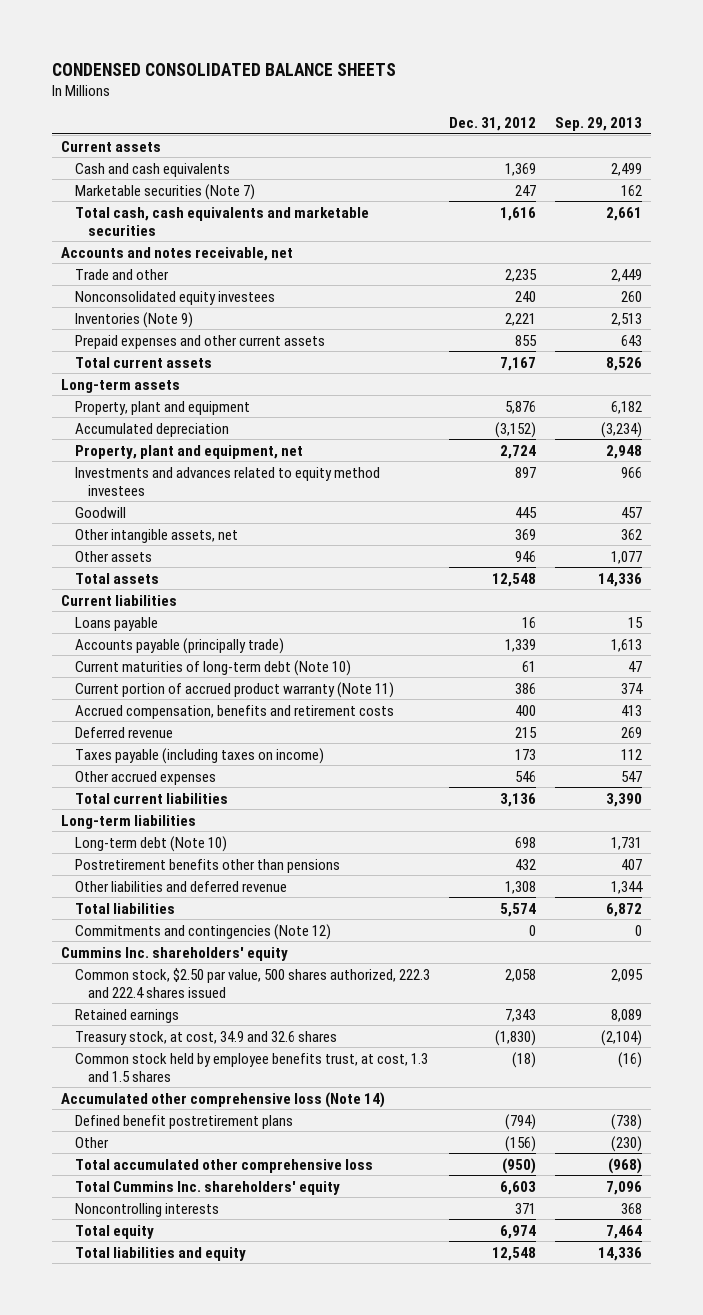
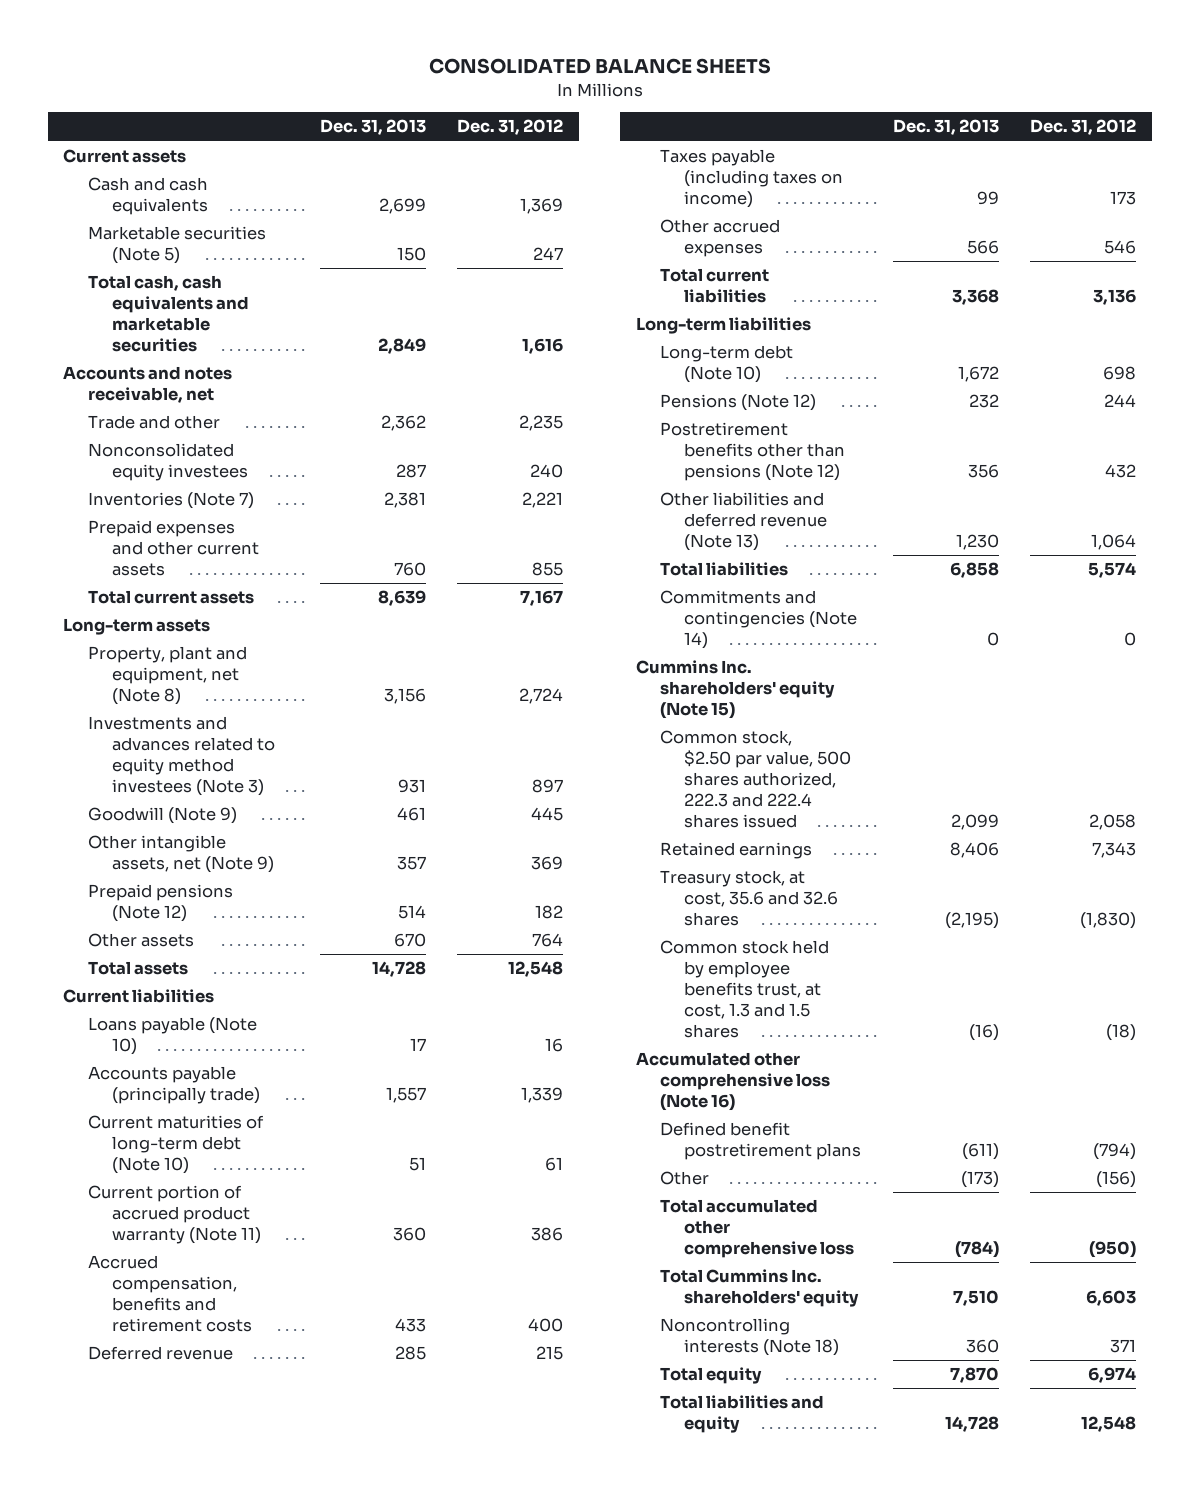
[52,62,397,76] CONDENSED CONSOLIDATED BALANCE SHEETS -> [428,58,771,75] CONSOLIDATED BALANCE SHEETS
[554,116,642,131] Sep. 29, 2013 -> none
none -> [320,119,427,136] Dec. 31, 2013
[74,183,255,200] Marketable securities (Note 7) -> [87,226,266,265] Marketable securities (Note 5)
[74,311,193,328] Inventories (Note 9) -> [87,492,254,510] Inventories (Note 7)
[74,400,250,415] Property, plant and equipment -> none
[74,422,229,437] Accumulated depreciation -> none
[74,444,303,459] Property, plant and equipment, net -> [87,646,247,706] Property, plant and equipment, net (Note 8)
[74,466,380,496] Investments and advances related to equity method investees -> [87,716,275,797] Investments and advances related to equity method investees (Note 3)
[74,506,126,518] Goodwill -> [87,807,237,825] Goodwill (Note 9)
[74,528,238,543] Other intangible assets, net -> [87,835,274,874] Other intangible assets, net (Note 9)
none -> [87,884,233,923] Prepaid pensions (Note 12)
[514,550,536,562] 946 -> [532,933,564,948] 764
[74,616,158,631] Loans payable -> [87,1017,257,1056] Loans payable (Note 10)
none -> [660,394,817,412] Pensions (Note 12)
[74,858,340,873] Postretirement benefits other than pensions -> [660,422,846,482] Postretirement benefits other than pensions (Note 12)
[74,880,287,892] Other liabilities and deferred revenue -> [660,492,828,552] Other liabilities and deferred revenue (Note 13)
[504,880,536,894] 1,308 -> [1090,534,1136,551] 1,064
[74,923,331,940] Commitments and contingencies (Note 12) -> [660,590,858,650] Commitments and contingencies (Note 14)
[61,946,289,961] Cummins Inc. shareholders' equity -> [635,660,836,720] Cummins Inc. shareholders' equity (Note 15)
[74,1030,337,1045] Treasury stock, at cost, 34.9 and 32.6 shares -> [660,870,839,927] Treasury stock, at cost, 35.6 and 32.6 shares
[61,1091,386,1108] Accumulated other comprehensive loss (Note 14) -> [635,1052,831,1112] Accumulated other comprehensive loss (Note 16)
[74,1202,219,1217] Noncontrolling interests -> [660,1318,840,1357] Noncontrolling interests (Note 18)

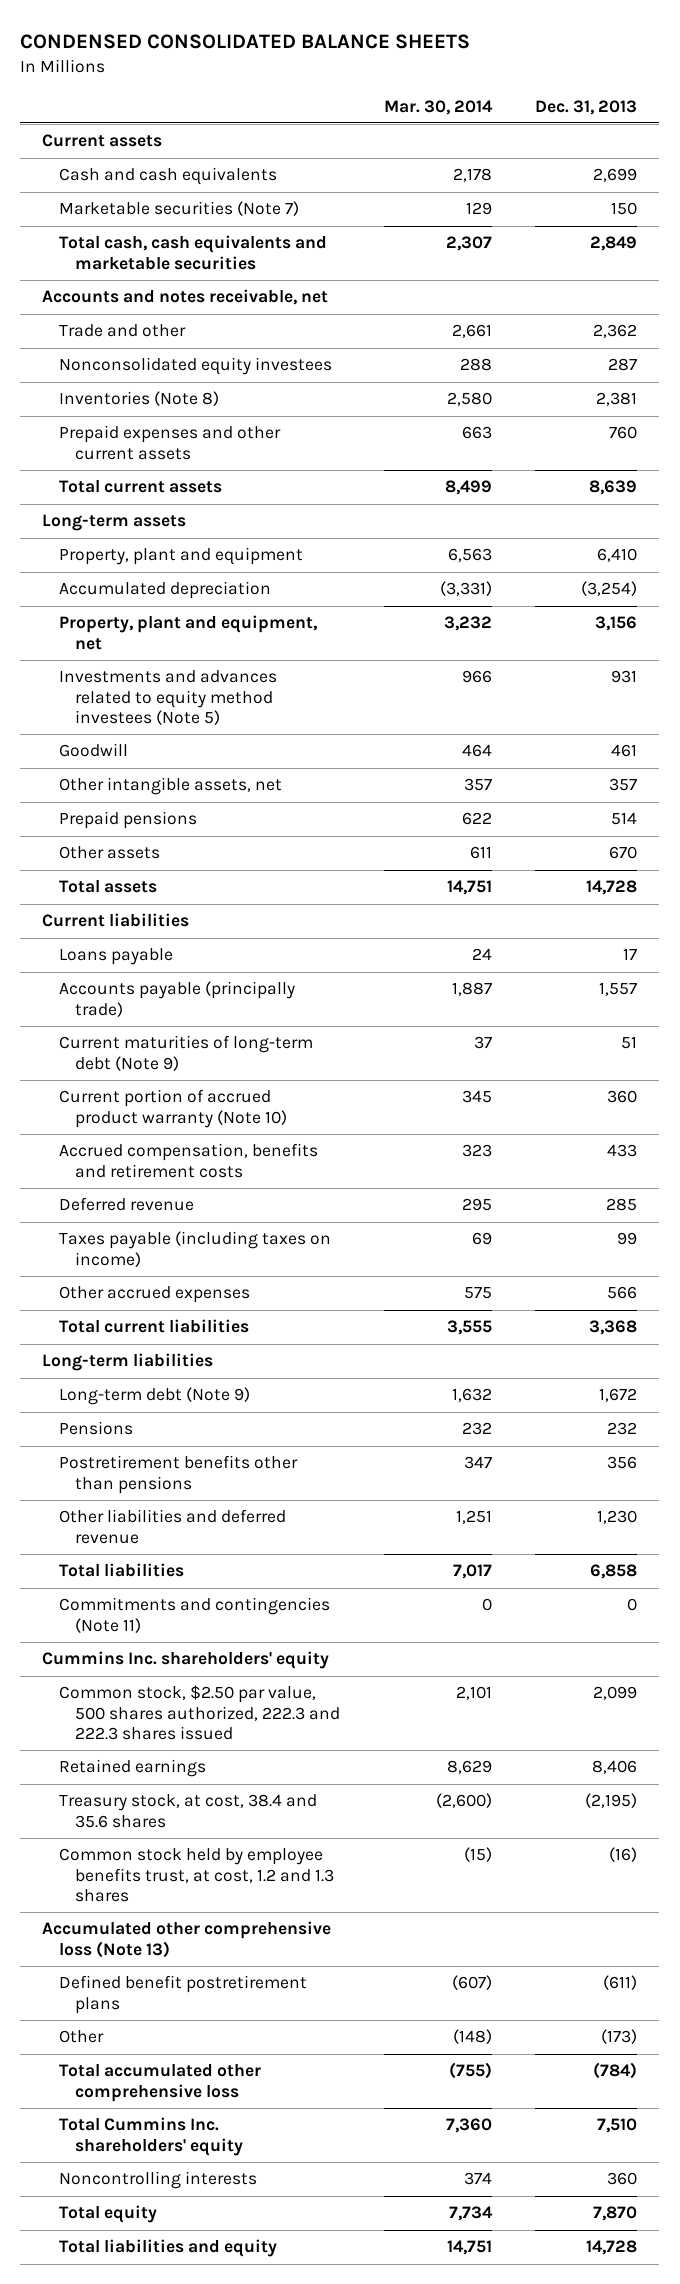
[428,58,771,75] CONSOLIDATED BALANCE SHEETS -> [20,33,471,49] CONDENSED CONSOLIDATED BALANCE SHEETS
[457,119,564,136] Dec. 31, 2012 -> none
none -> [383,99,493,115] Mar. 30, 2014
[87,226,266,265] Marketable securities (Note 5) -> [58,201,299,217] Marketable securities (Note 7)
[87,492,254,510] Inventories (Note 7) -> [58,391,219,407] Inventories (Note 8)
none -> [58,547,303,566] Property, plant and equipment
none -> [58,581,271,600] Accumulated depreciation
[87,646,247,706] Property, plant and equipment, net (Note 8) -> [58,615,317,650] Property, plant and equipment, net
[87,716,275,797] Investments and advances related to equity method investees (Note 3) -> [58,670,277,726] Investments and advances related to equity method investees (Note 5)
[87,807,237,825] Goodwill (Note 9) -> [58,743,128,758] Goodwill
[87,835,274,874] Other intangible assets, net (Note 9) -> [58,777,282,796] Other intangible assets, net
[87,884,233,923] Prepaid pensions (Note 12) -> [58,811,197,830] Prepaid pensions
[87,1017,257,1056] Loans payable (Note 10) -> [58,948,173,966] Loans payable
[87,1115,264,1175] Current maturities of long-term debt (Note 10) -> [58,1035,313,1071] Current maturities of long-term debt (Note 9)
[87,1185,261,1245] Current portion of accrued product warranty (Note 11) -> [58,1089,287,1128] Current portion of accrued product warranty (Note 10)
[660,345,794,384] Long-term debt (Note 10) -> [58,1387,250,1406] Long-term debt (Note 9)
[660,394,817,412] Pensions (Note 12) -> [58,1421,133,1436] Pensions
[660,422,846,482] Postretirement benefits other than pensions (Note 12) -> [58,1455,298,1494] Postretirement benefits other than pensions
[660,492,828,552] Other liabilities and deferred revenue (Note 13) -> [58,1509,286,1544] Other liabilities and deferred revenue
[660,590,858,650] Commitments and contingencies (Note 14) -> [58,1597,330,1633] Commitments and contingencies (Note 11)
[635,660,836,720] Cummins Inc. shareholders' equity (Note 15) -> [42,1651,330,1670] Cummins Inc. shareholders' equity
[660,730,852,829] Common stock, $2.50 par value, 500 shares authorized, 222.3 and 222.4 shares issued -> [58,1685,340,1741] Common stock, $2.50 par value, 500 shares authorized, 222.3 and 222.3 shares issued
[660,870,839,927] Treasury stock, at cost, 35.6 and 32.6 shares -> [58,1794,317,1828] Treasury stock, at cost, 38.4 and 35.6 shares
[660,940,830,1039] Common stock held by employee benefits trust, at cost, 1.3 and 1.5 shares -> [58,1848,334,1903] Common stock held by employee benefits trust, at cost, 1.2 and 1.3 shares
[635,1052,831,1112] Accumulated other comprehensive loss (Note 16) -> [42,1921,332,1958] Accumulated other comprehensive loss (Note 13)
[660,1318,840,1357] Noncontrolling interests (Note 18) -> [58,2171,257,2190] Noncontrolling interests

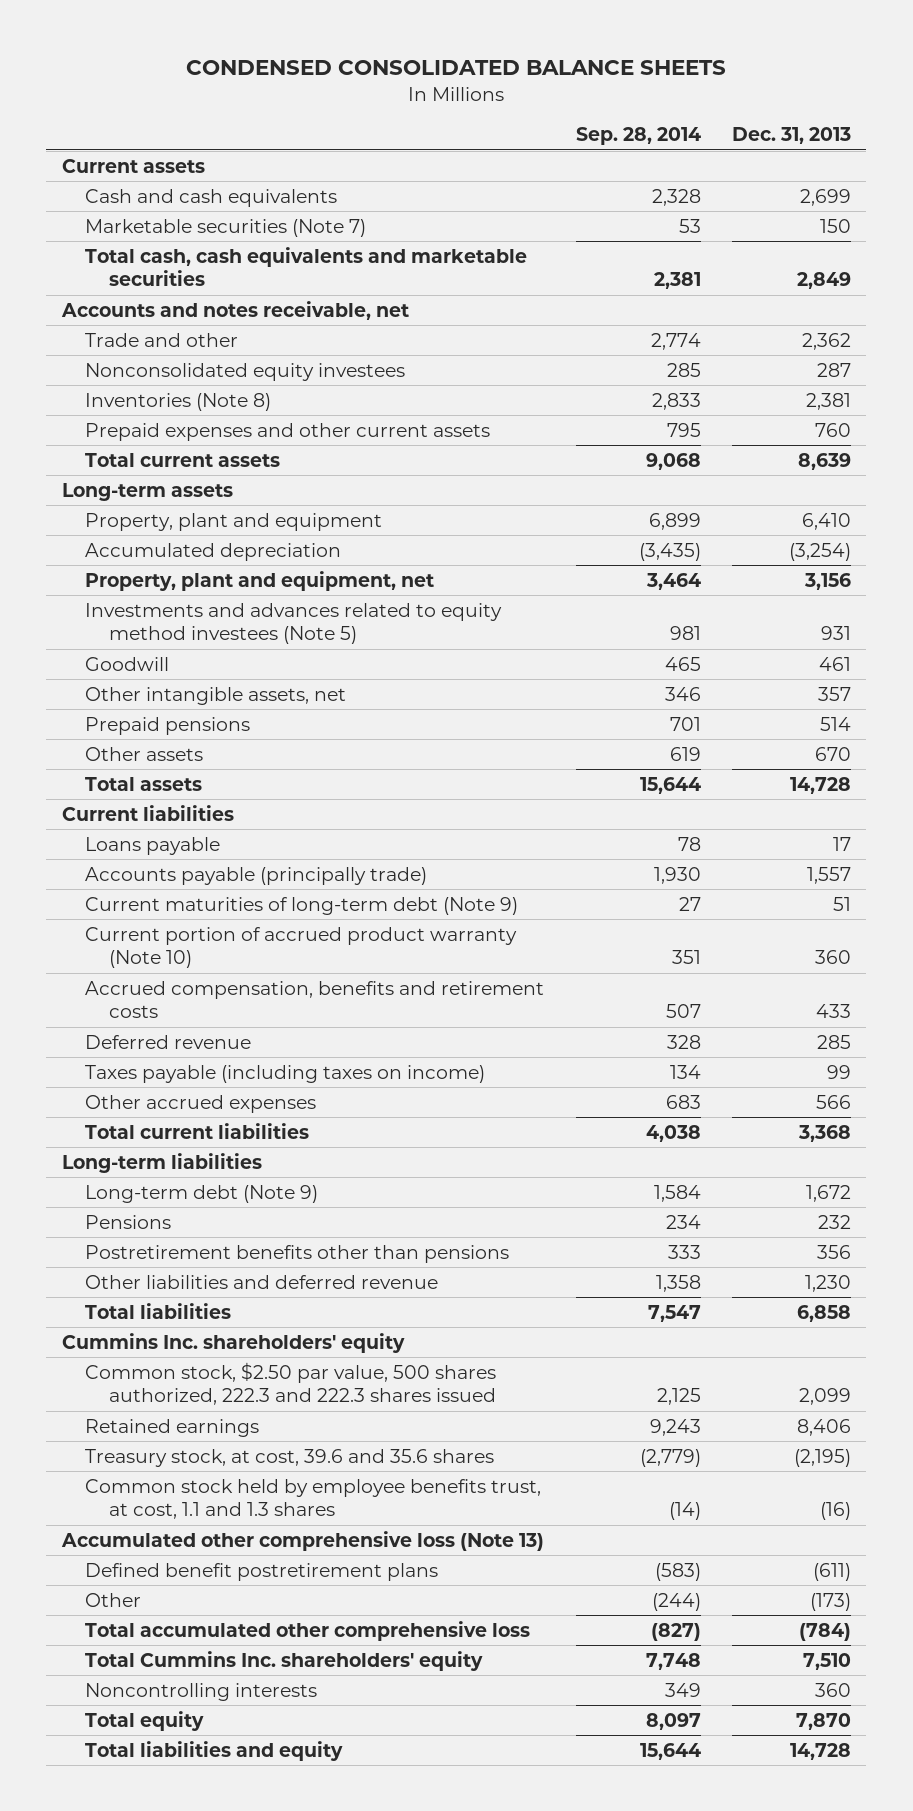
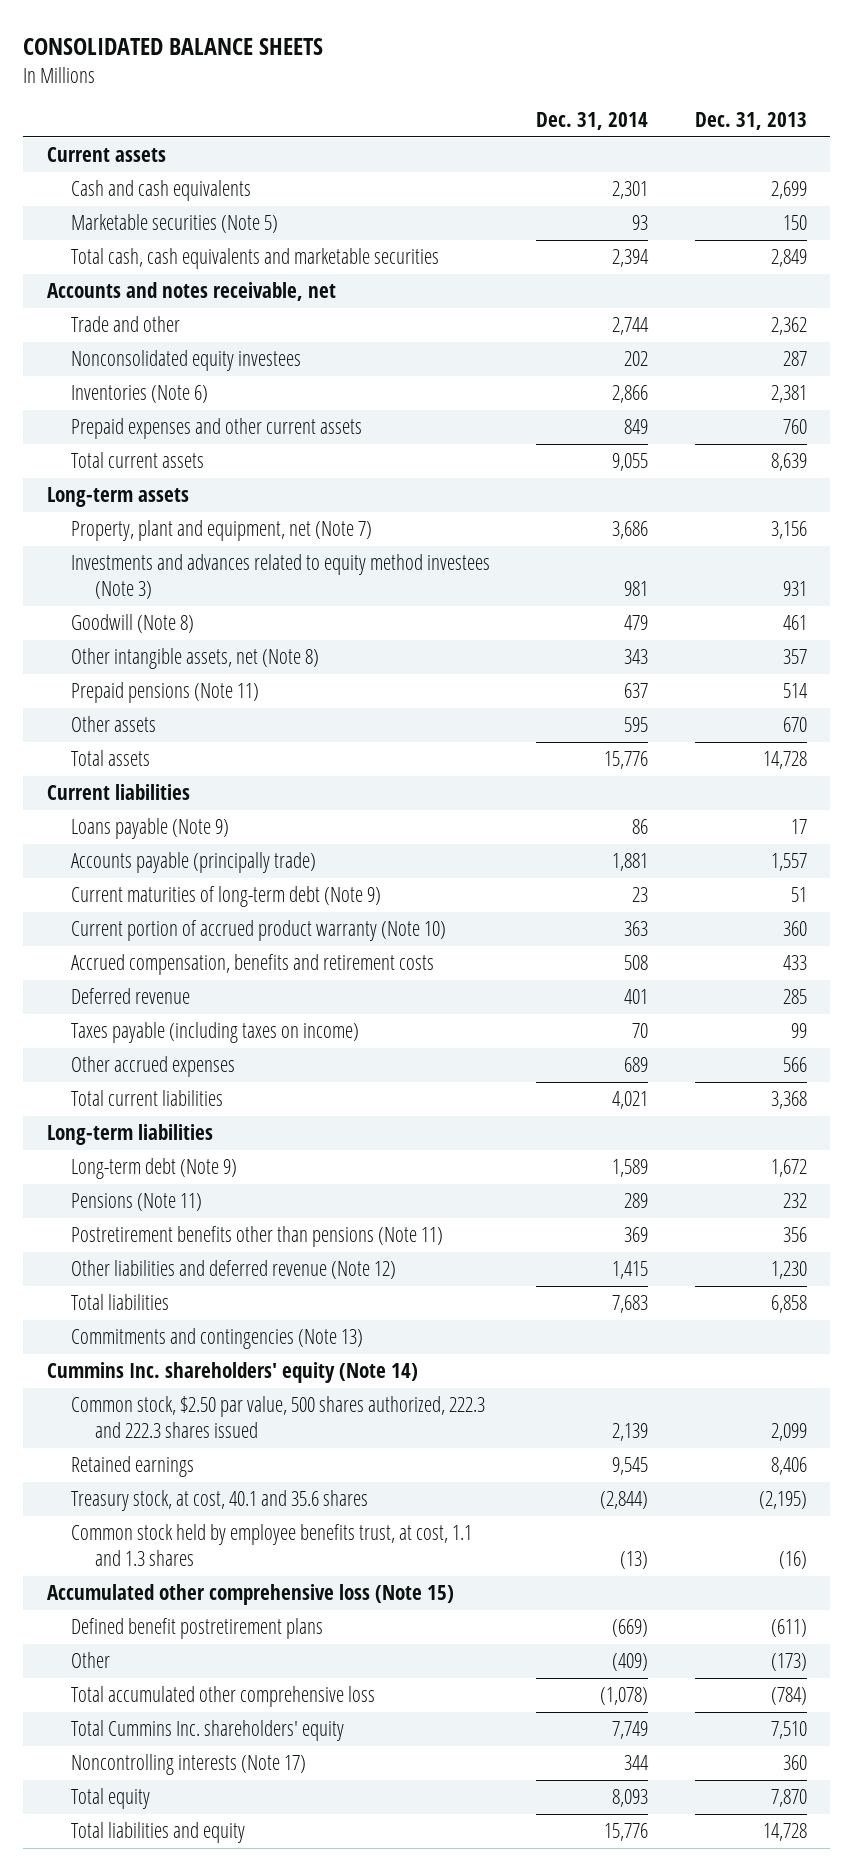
[186,60,727,76] CONDENSED CONSOLIDATED BALANCE SHEETS -> [23,38,324,56] CONSOLIDATED BALANCE SHEETS
[575,127,701,146] Sep. 28, 2014 -> none
none -> [536,112,649,131] Dec. 31, 2014
[85,218,367,237] Marketable securities (Note 7) -> [70,214,278,234] Marketable securities (Note 5)
[85,392,272,411] Inventories (Note 8) -> [70,385,208,404] Inventories (Note 6)
[85,512,383,531] Property, plant and equipment -> none
[85,542,342,561] Accumulated depreciation -> none
[85,570,435,591] Property, plant and equipment, net -> [70,520,372,542] Property, plant and equipment, net (Note 7)
[85,602,503,645] Investments and advances related to equity method investees (Note 5) -> [70,554,490,600] Investments and advances related to equity method investees (Note 3)
[85,656,170,671] Goodwill -> [70,614,194,634] Goodwill (Note 8)
[85,686,347,705] Other intangible assets, net -> [70,648,319,670] Other intangible assets, net (Note 8)
[85,716,251,735] Prepaid pensions -> [70,682,259,704] Prepaid pensions (Note 11)
[85,836,221,855] Loans payable -> [70,818,229,840] Loans payable (Note 9)
[85,1214,172,1229] Pensions -> [70,1193,202,1212] Pensions (Note 11)
[85,1244,510,1263] Postretirement benefits other than pensions -> [70,1226,443,1248] Postretirement benefits other than pensions (Note 11)
[85,1274,439,1289] Other liabilities and deferred revenue -> [70,1260,396,1280] Other liabilities and deferred revenue (Note 12)
none -> [70,1328,363,1350] Commitments and contingencies (Note 13)
[61,1332,405,1353] Cummins Inc. shareholders' equity -> [46,1362,418,1384] Cummins Inc. shareholders' equity (Note 14)
[85,1448,495,1467] Treasury stock, at cost, 39.6 and 35.6 shares -> [70,1490,368,1512] Treasury stock, at cost, 40.1 and 35.6 shares
[60,1530,544,1551] Accumulated other comprehensive loss (Note 13) -> [46,1584,454,1606] Accumulated other comprehensive loss (Note 15)
[85,1682,318,1701] Noncontrolling interests -> [70,1754,306,1776] Noncontrolling interests (Note 17)

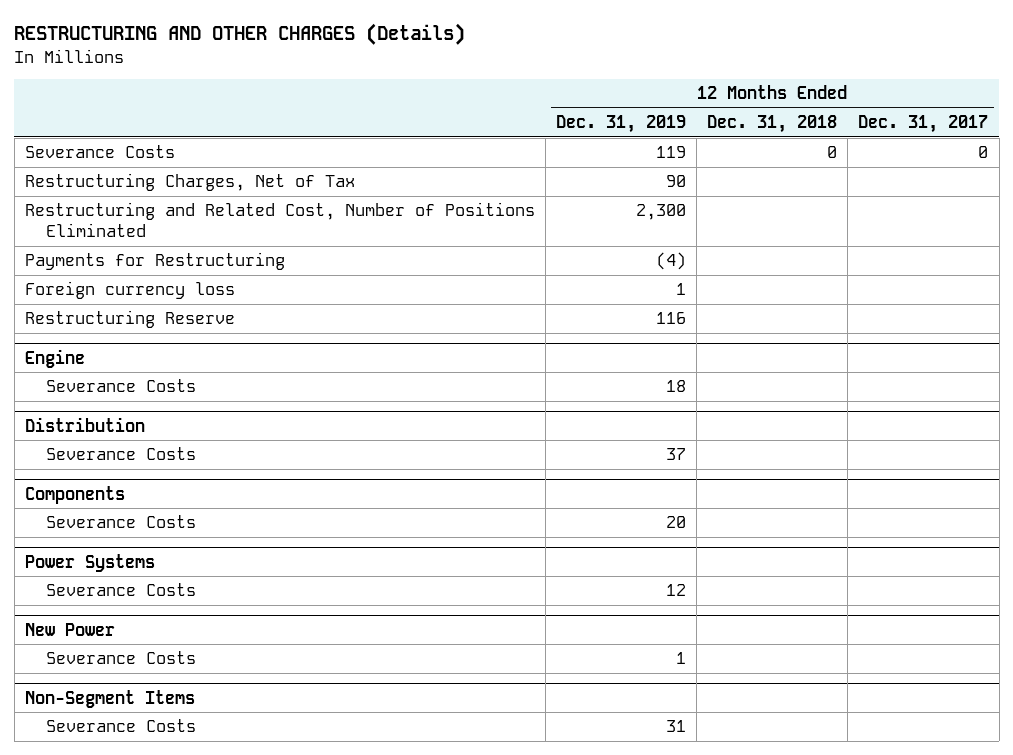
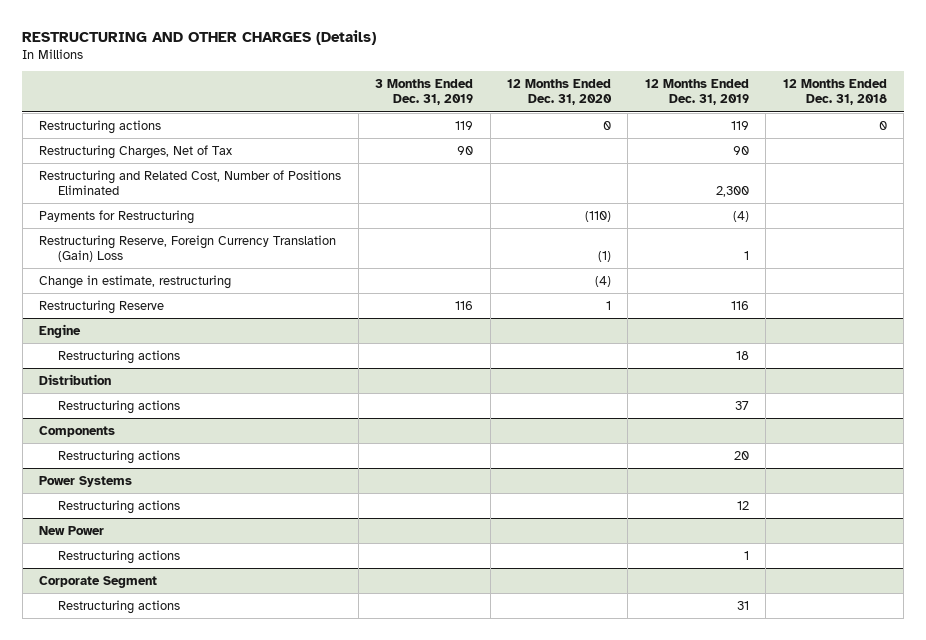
[858,115,989,134] Dec. 31, 2017 -> none
none -> [375,78,474,106] 3 Months Ended Dec. 31, 2019
none -> [507,78,613,106] 12 Months Ended Dec. 31, 2020
[24,145,175,159] Severance Costs -> [39,119,162,134] Restructuring actions
[24,281,235,300] Foreign currency loss -> [39,234,337,263] Restructuring Reserve, Foreign Currency Translation (Gain) Loss
none -> [39,274,232,289] Change in estimate, restructuring
[45,379,196,393] Severance Costs -> [58,349,181,364] Restructuring actions
[45,447,196,461] Severance Costs -> [58,399,181,414] Restructuring actions
[45,515,196,529] Severance Costs -> [58,449,181,464] Restructuring actions
[45,583,196,597] Severance Costs -> [58,499,181,514] Restructuring actions
[24,689,195,708] Non-Segment Items -> none
[45,651,196,665] Severance Costs -> [58,549,181,564] Restructuring actions
none -> [39,575,158,588] Corporate Segment
[45,719,196,733] Severance Costs -> [58,599,181,614] Restructuring actions

